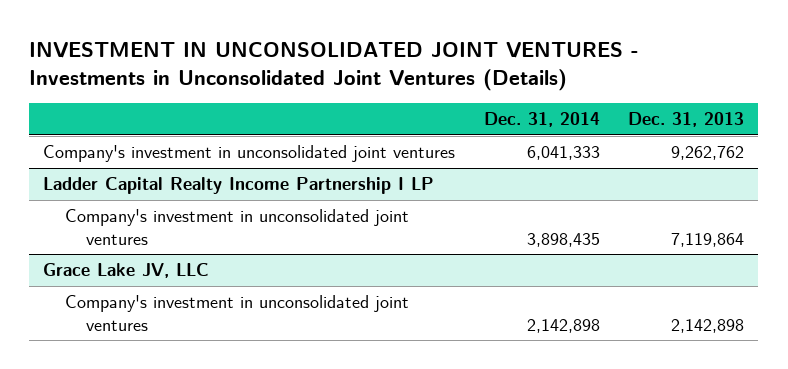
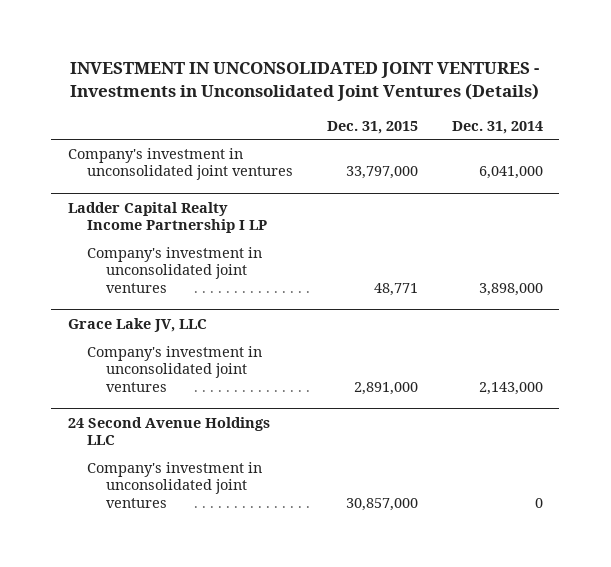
[628,111,745,127] Dec. 31, 2013 -> none
none -> [326,120,418,134] Dec. 31, 2015
[526,146,600,161] 6,041,333 -> [478,166,543,180] 6,041,000
[526,232,600,247] 3,898,435 -> [478,282,543,296] 3,898,000
[526,318,600,333] 2,142,898 -> [478,381,543,395] 2,143,000
none -> [68,416,271,446] 24 Second Avenue Holdings LLC
none -> [87,462,263,508] Company's investment in unconsolidated joint ventures

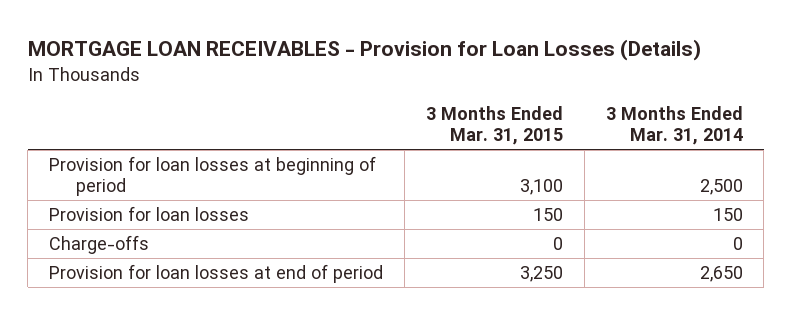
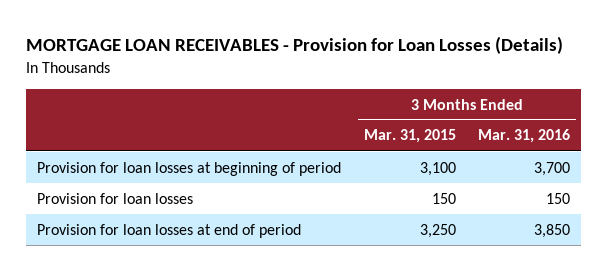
[605,106,743,146] 3 Months Ended Mar. 31, 2014 -> none
none -> [477,129,570,144] Mar. 31, 2016
[49,235,150,255] Charge-offs -> none

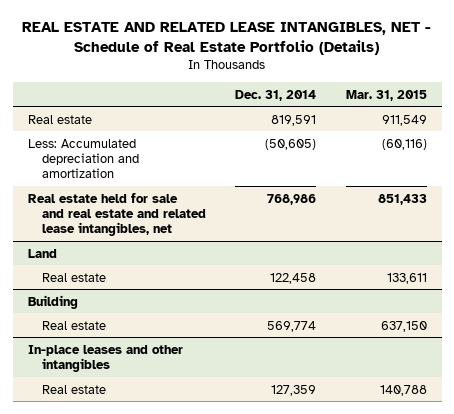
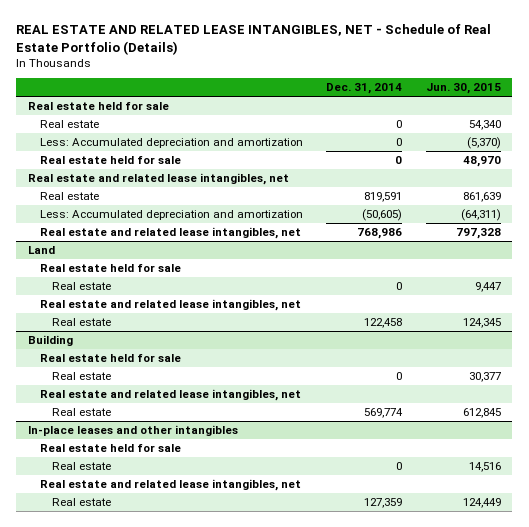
[345,89,427,101] Mar. 31, 2015 -> none
none -> [425,83,501,95] Jun. 30, 2015
none -> [27,101,169,110] Real estate held for sale
none -> [40,119,100,128] Real estate
none -> [40,137,304,148] Less: Accumulated depreciation and amortization
none -> [40,155,182,164] Real estate held for sale
none -> [27,172,289,185] Real estate and related lease intangibles, net
[27,192,206,236] Real estate held for sale and real estate and related lease intangibles, net -> [40,226,302,239] Real estate and related lease intangibles, net
none -> [40,263,182,272] Real estate held for sale
none -> [52,281,112,290] Real estate
none -> [40,298,302,311] Real estate and related lease intangibles, net
none -> [40,353,182,362] Real estate held for sale
none -> [52,371,112,380] Real estate
none -> [40,388,302,401] Real estate and related lease intangibles, net
none -> [40,443,182,452] Real estate held for sale
none -> [52,461,112,470] Real estate
none -> [40,478,302,491] Real estate and related lease intangibles, net

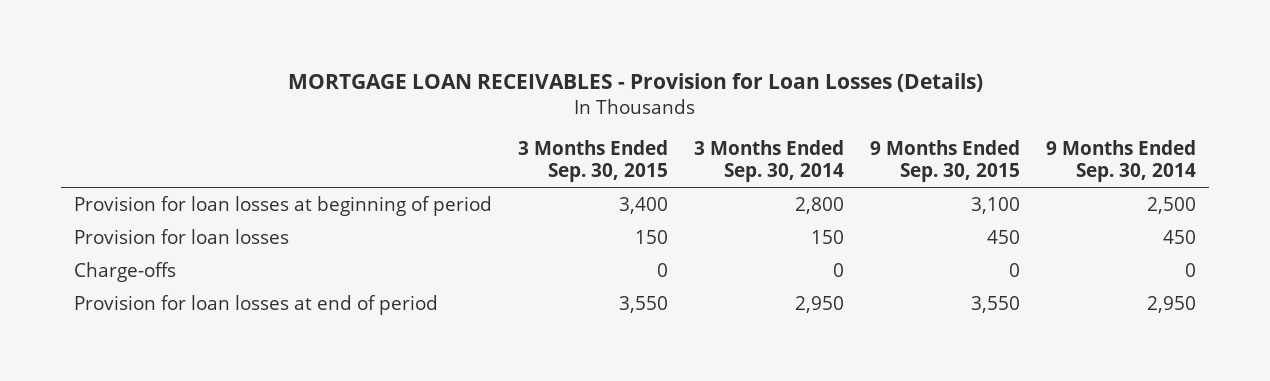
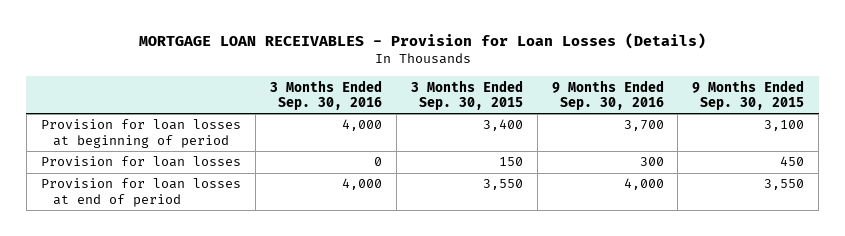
[693,140,844,183] 3 Months Ended Sep. 30, 2014 -> none
[1045,140,1196,183] 9 Months Ended Sep. 30, 2014 -> none
none -> [269,79,382,110] 3 Months Ended Sep. 30, 2016
none -> [551,79,664,110] 9 Months Ended Sep. 30, 2016
[73,262,176,283] Charge-offs -> none

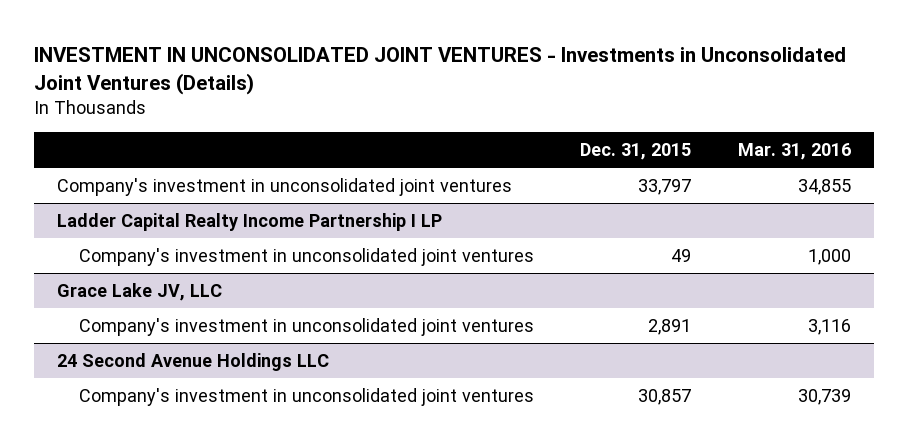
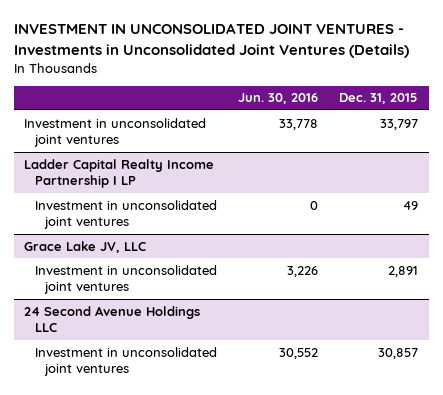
[737,142,851,160] Mar. 31, 2016 -> none
none -> [238,93,319,105] Jun. 30, 2016
[57,178,513,197] Company's investment in unconsolidated joint ventures -> [24,117,207,148] Investment in unconsolidated joint ventures
[78,248,534,267] Company's investment in unconsolidated joint ventures -> [34,199,217,230] Investment in unconsolidated joint ventures
[78,318,534,337] Company's investment in unconsolidated joint ventures -> [34,264,217,295] Investment in unconsolidated joint ventures
[78,388,534,407] Company's investment in unconsolidated joint ventures -> [34,346,217,377] Investment in unconsolidated joint ventures

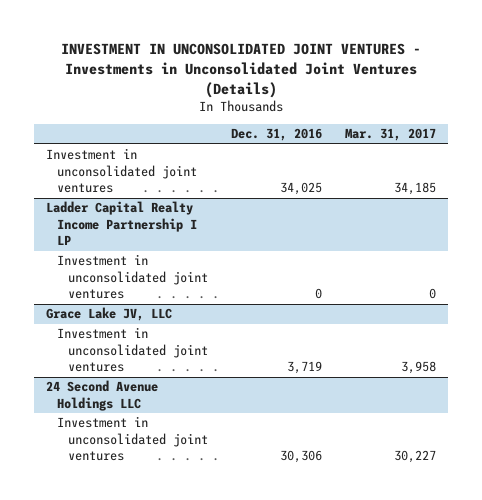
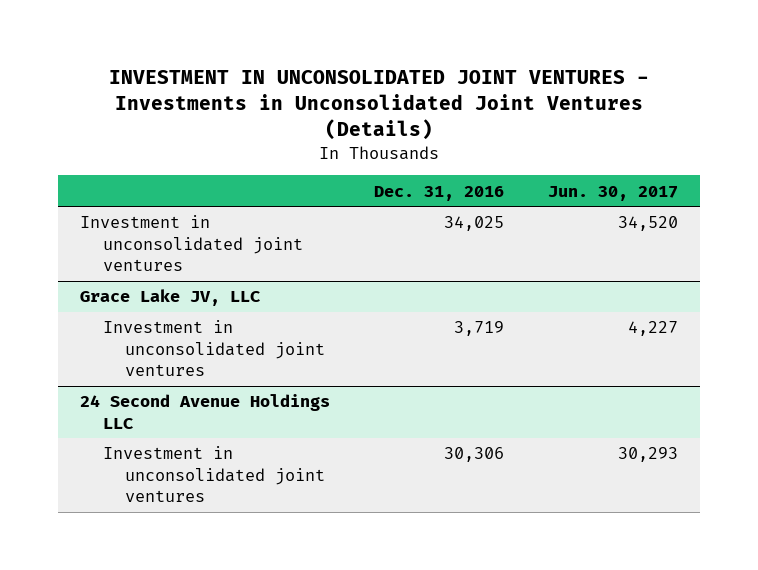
[345,128,437,142] Mar. 31, 2017 -> none
none -> [548,185,679,201] Jun. 30, 2017
[45,201,197,246] Ladder Capital Realty Income Partnership I LP -> none
[56,254,208,300] Investment in unconsolidated joint ventures -> none

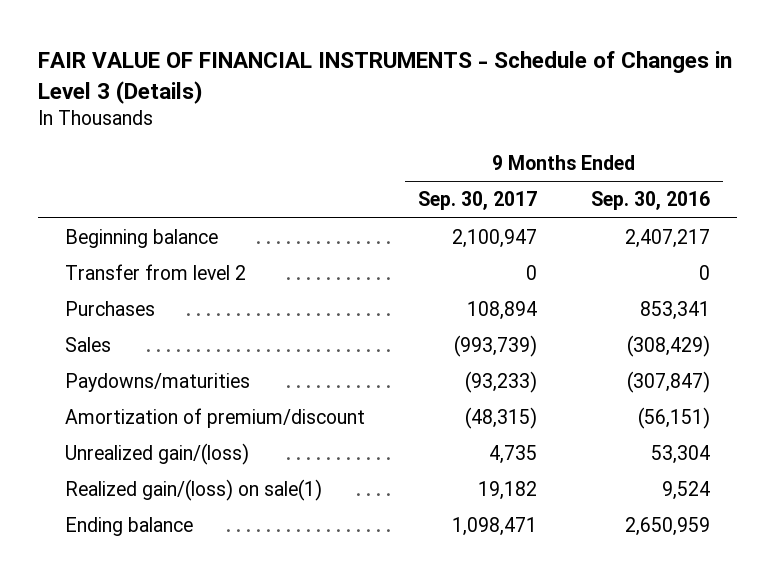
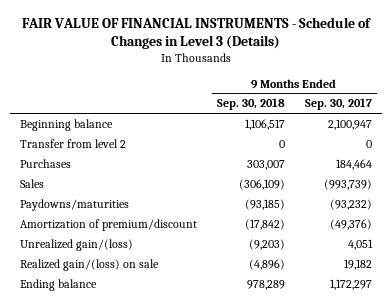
[591,191,711,211] Sep. 30, 2016 -> none
none -> [216,98,285,111] Sep. 30, 2018
[467,301,538,321] 108,894 -> [336,158,373,170] 184,464
[465,371,538,394] (93,233) -> [330,198,373,210] (93,232)
[465,407,538,430] (48,315) -> [330,218,373,230] (49,376)
[489,445,538,465] 4,735 -> [348,238,374,250] 4,051
[64,479,322,502] Realized gain/(loss) on sale(1) -> [19,258,159,271] Realized gain/(loss) on sale
[452,517,538,537] 1,098,471 -> [330,278,373,290] 1,172,297

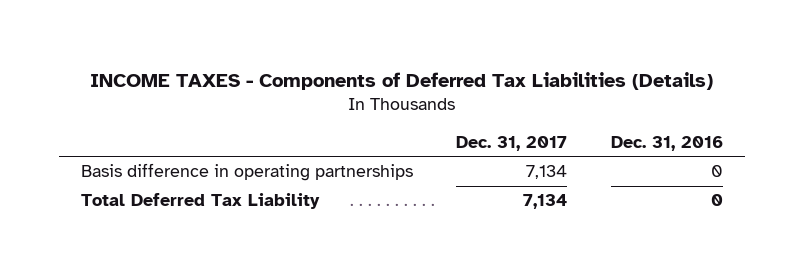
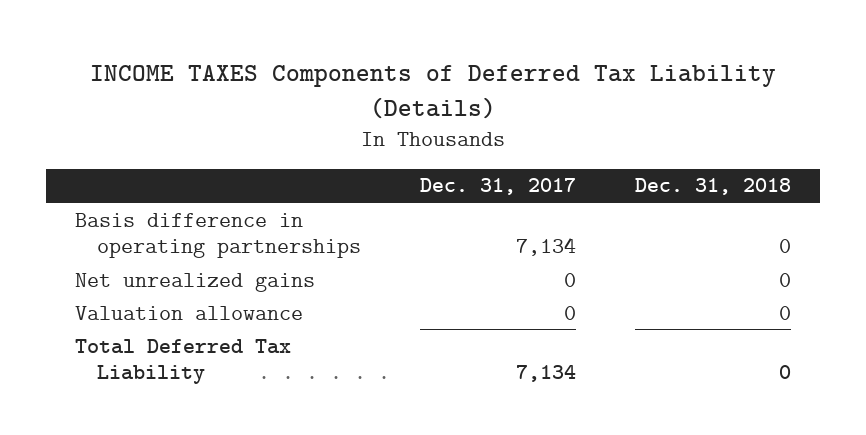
[89,71,713,90] INCOME TAXES - Components of Deferred Tax Liabilities (Details) -> [89,64,776,119] INCOME TAXES Components of Deferred Tax Liability (Details)
[610,135,723,151] Dec. 31, 2016 -> none
none -> [634,178,791,196] Dec. 31, 2018
none -> [75,272,316,292] Net unrealized gains
none -> [75,305,304,320] Valuation allowance

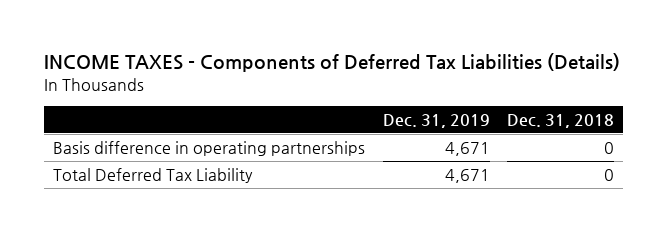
[89,64,776,119] INCOME TAXES Components of Deferred Tax Liability (Details) -> [43,53,620,73] INCOME TAXES - Components of Deferred Tax Liabilities (Details)
[419,178,576,196] Dec. 31, 2017 -> none
none -> [382,114,490,129] Dec. 31, 2019
[75,272,316,292] Net unrealized gains -> none
[75,305,304,320] Valuation allowance -> none

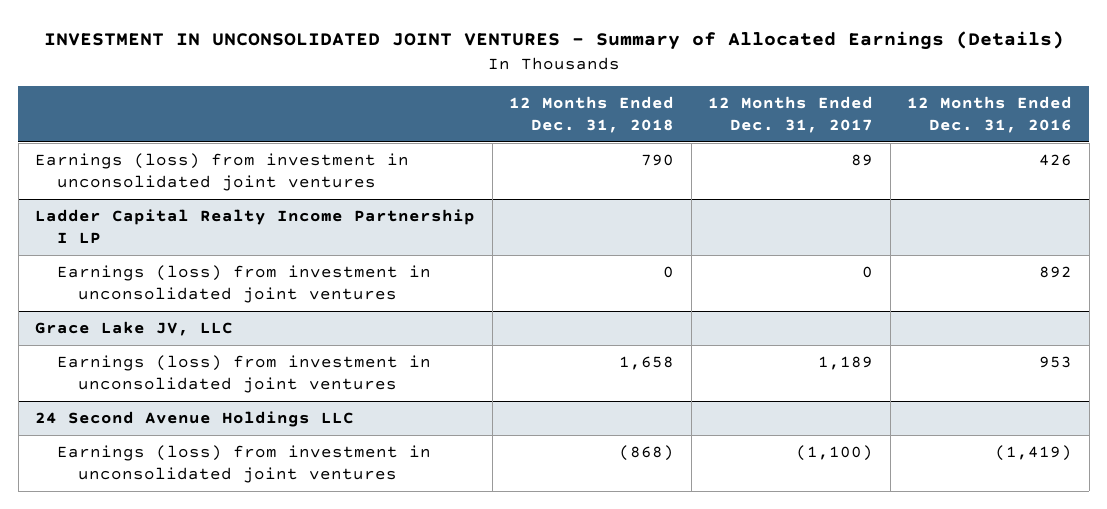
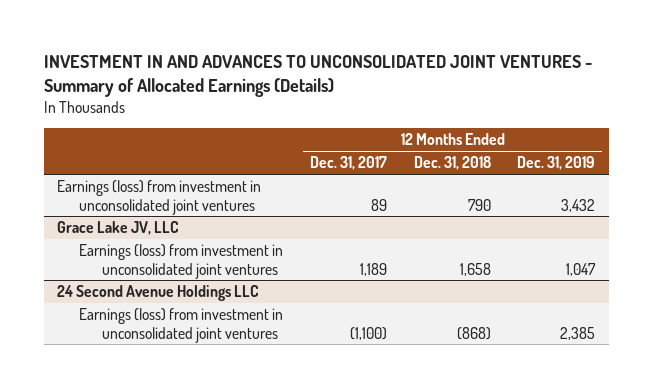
[43,31,1064,51] INVESTMENT IN UNCONSOLIDATED JOINT VENTURES - Summary of Allocated Earnings (Details) -> [43,54,592,97] INVESTMENT IN AND ADVANCES TO UNCONSOLIDATED JOINT VENTURES - Summary of Allocated Earnings (Details)
[907,96,1073,133] 12 Months Ended Dec. 31, 2016 -> none
none -> [517,156,596,171] Dec. 31, 2019
[35,209,476,243] Ladder Capital Realty Income Partnership I LP -> none
[56,265,431,303] Earnings (loss) from investment in unconsolidated joint ventures -> none

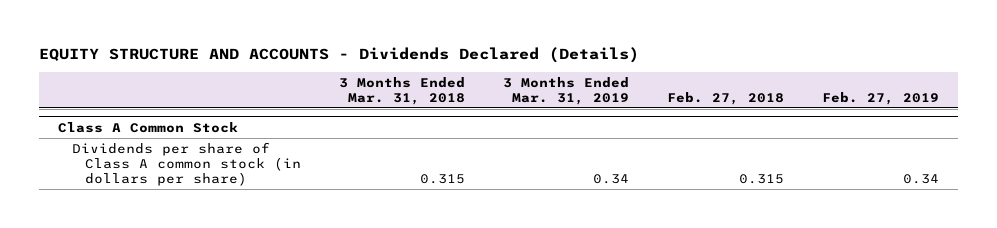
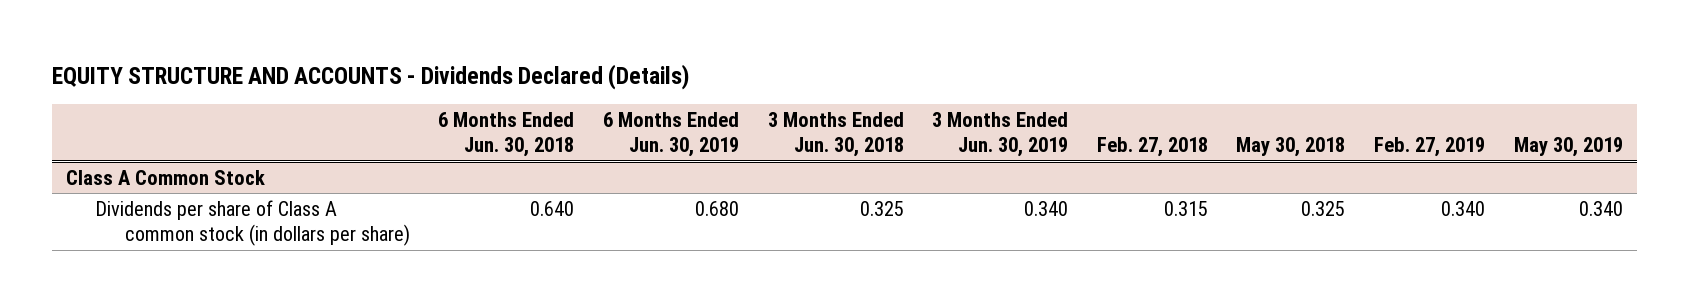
[339,76,466,105] 3 Months Ended Mar. 31, 2018 -> none
[503,76,630,105] 3 Months Ended Mar. 31, 2019 -> none
none -> [438,111,575,158] 6 Months Ended Jun. 30, 2018
none -> [602,111,739,158] 6 Months Ended Jun. 30, 2019
none -> [767,111,904,158] 3 Months Ended Jun. 30, 2018
none -> [932,111,1069,158] 3 Months Ended Jun. 30, 2019
none -> [1236,137,1346,158] May 30, 2018
none -> [1513,137,1623,158] May 30, 2019
[903,173,940,184] 0.34 -> [1440,200,1485,216] 0.340

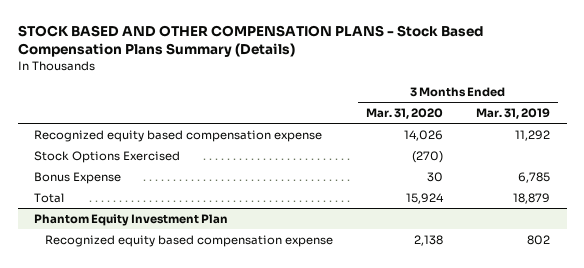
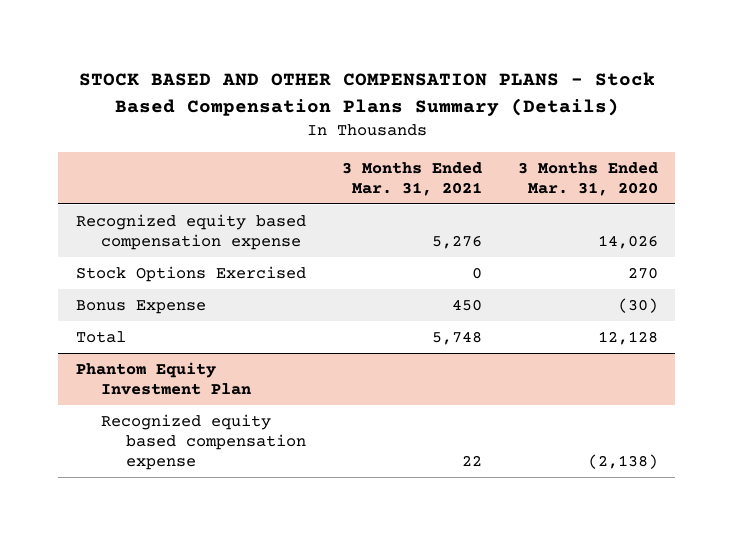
[476,108,551,120] Mar. 31, 2019 -> none
none -> [341,161,482,196] 3 Months Ended Mar. 31, 2021
[412,150,444,163] (270) -> [627,266,658,279] 270
[427,171,444,182] 30 -> [617,297,658,313] (30)
[406,192,445,204] 15,924 -> [597,330,658,345] 12,128
[414,234,444,246] 2,138 -> [587,454,658,470] (2,138)

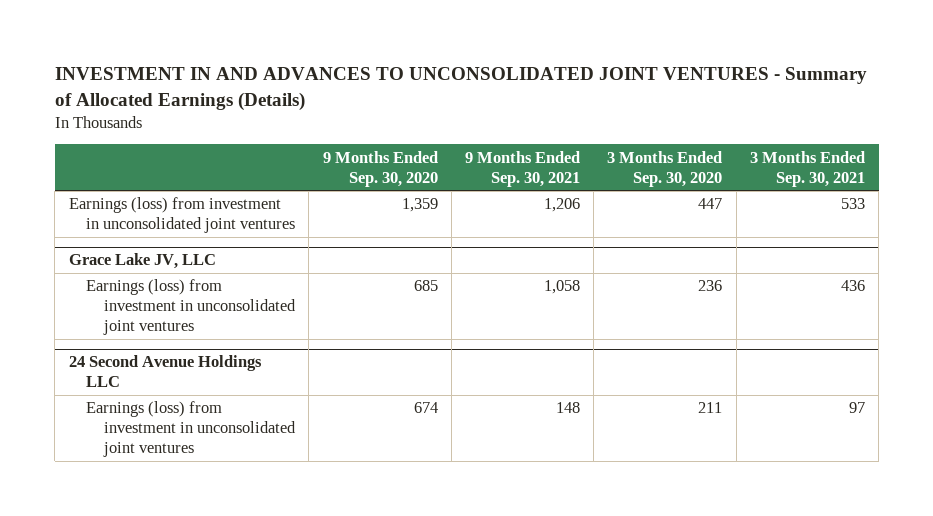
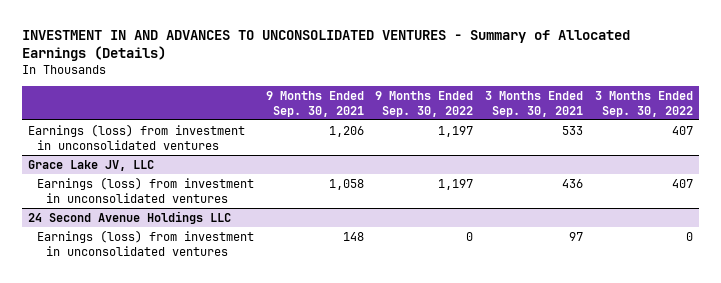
[54,67,867,111] INVESTMENT IN AND ADVANCES TO UNCONSOLIDATED JOINT VENTURES - Summary of Allocated Earnings (Details) -> [21,29,630,62] INVESTMENT IN AND ADVANCES TO UNCONSOLIDATED VENTURES - Summary of Allocated Earnings (Details)
[322,150,438,187] 9 Months Ended Sep. 30, 2020 -> none
[607,150,723,187] 3 Months Ended Sep. 30, 2020 -> none
none -> [375,90,474,117] 9 Months Ended Sep. 30, 2022
none -> [595,90,694,117] 3 Months Ended Sep. 30, 2022
[68,197,296,234] Earnings (loss) from investment in unconsolidated joint ventures -> [27,123,245,150] Earnings (loss) from investment in unconsolidated ventures
[86,279,296,336] Earnings (loss) from investment in unconsolidated joint ventures -> [36,176,254,203] Earnings (loss) from investment in unconsolidated ventures
[86,401,296,458] Earnings (loss) from investment in unconsolidated joint ventures -> [36,229,254,256] Earnings (loss) from investment in unconsolidated ventures

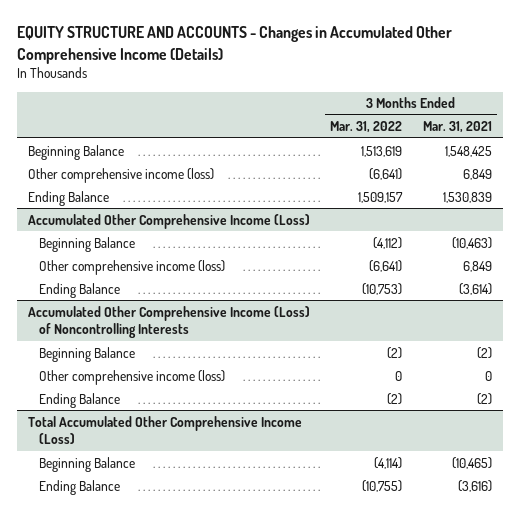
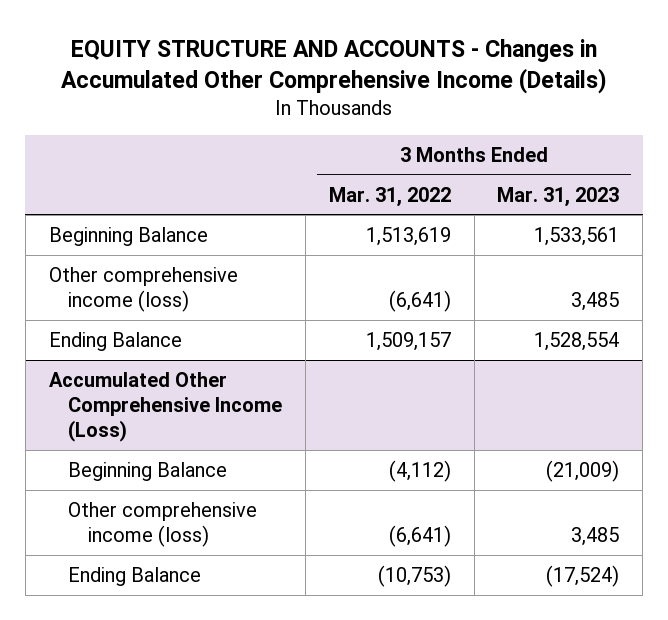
[423,121,493,134] Mar. 31, 2021 -> none
none -> [497,186,620,207] Mar. 31, 2023
[27,305,310,338] Accumulated Other Comprehensive Income (Loss) of Noncontrolling Interests -> none
[38,346,135,362] Beginning Balance -> none
[38,369,225,385] Other comprehensive income (loss) -> none
[38,392,120,408] Ending Balance -> none
[27,415,302,444] Total Accumulated Other Comprehensive Income (Loss) -> none
[38,456,135,472] Beginning Balance -> none
[38,479,120,495] Ending Balance -> none

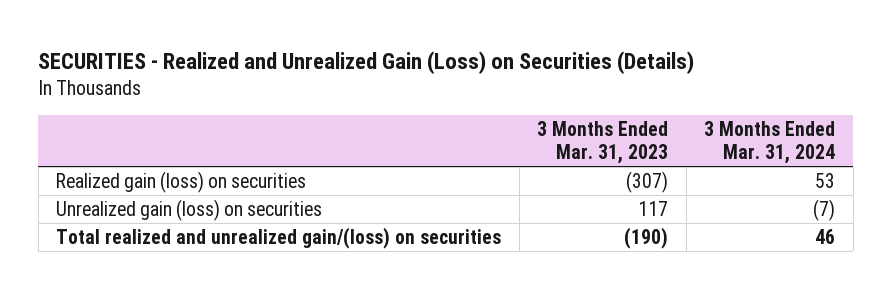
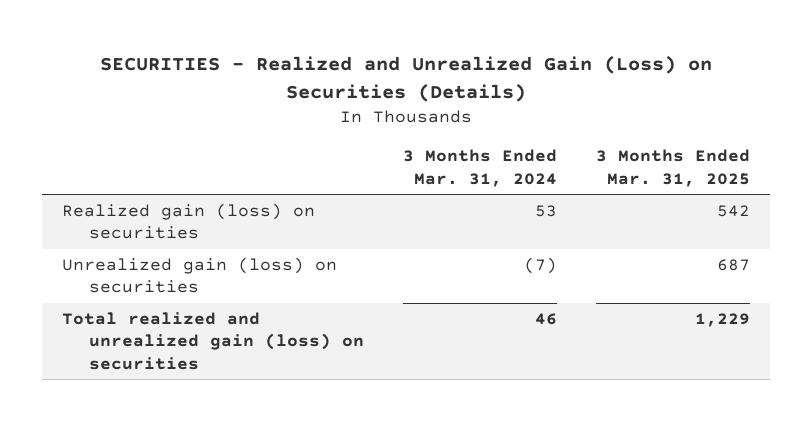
[537,121,669,165] 3 Months Ended Mar. 31, 2023 -> none
none -> [596,149,751,187] 3 Months Ended Mar. 31, 2025
[56,227,502,250] Total realized and unrealized gain/(loss) on securities -> [62,312,364,370] Total realized and unrealized gain (loss) on securities

